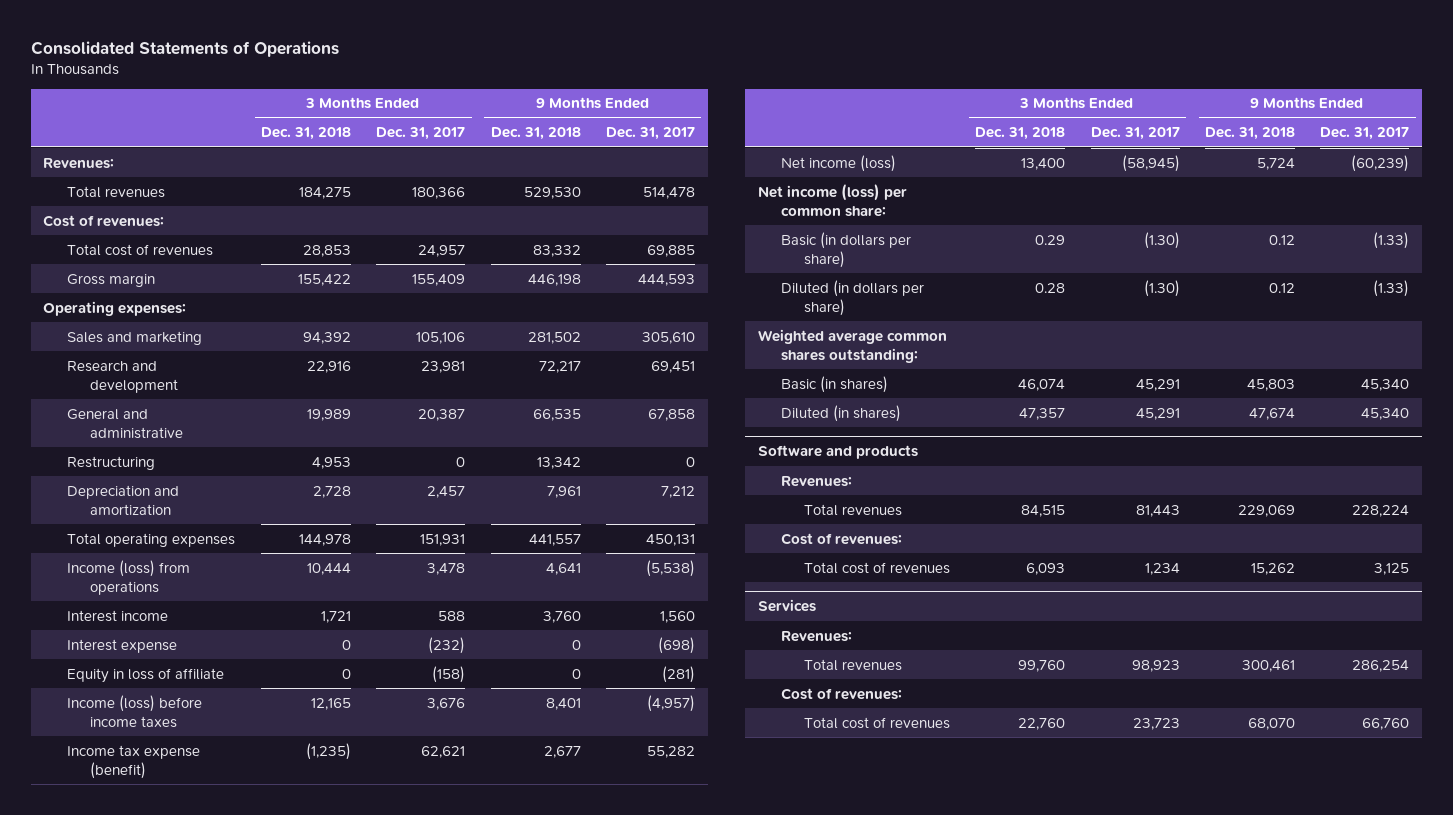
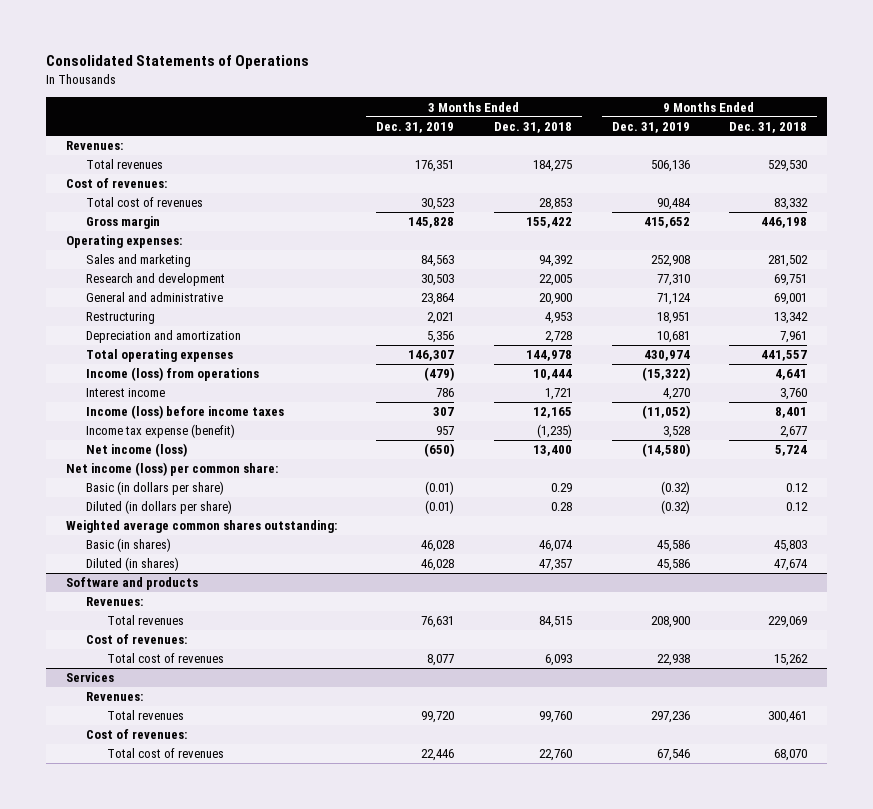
[376,127,466,141] Dec. 31, 2017 -> none
[606,127,696,141] Dec. 31, 2017 -> none
none -> [376,121,455,133] Dec. 31, 2019
none -> [611,121,690,133] Dec. 31, 2019
[307,360,352,373] 22,916 -> [538,274,572,287] 22,005
[538,360,581,373] 72,217 -> [774,274,808,287] 69,751
[307,408,352,421] 19,989 -> [538,293,572,306] 20,900
[532,408,581,421] 66,535 -> [774,293,808,306] 69,001
[66,638,177,653] Interest expense -> none
[66,667,224,683] Equity in loss of affiliate -> none

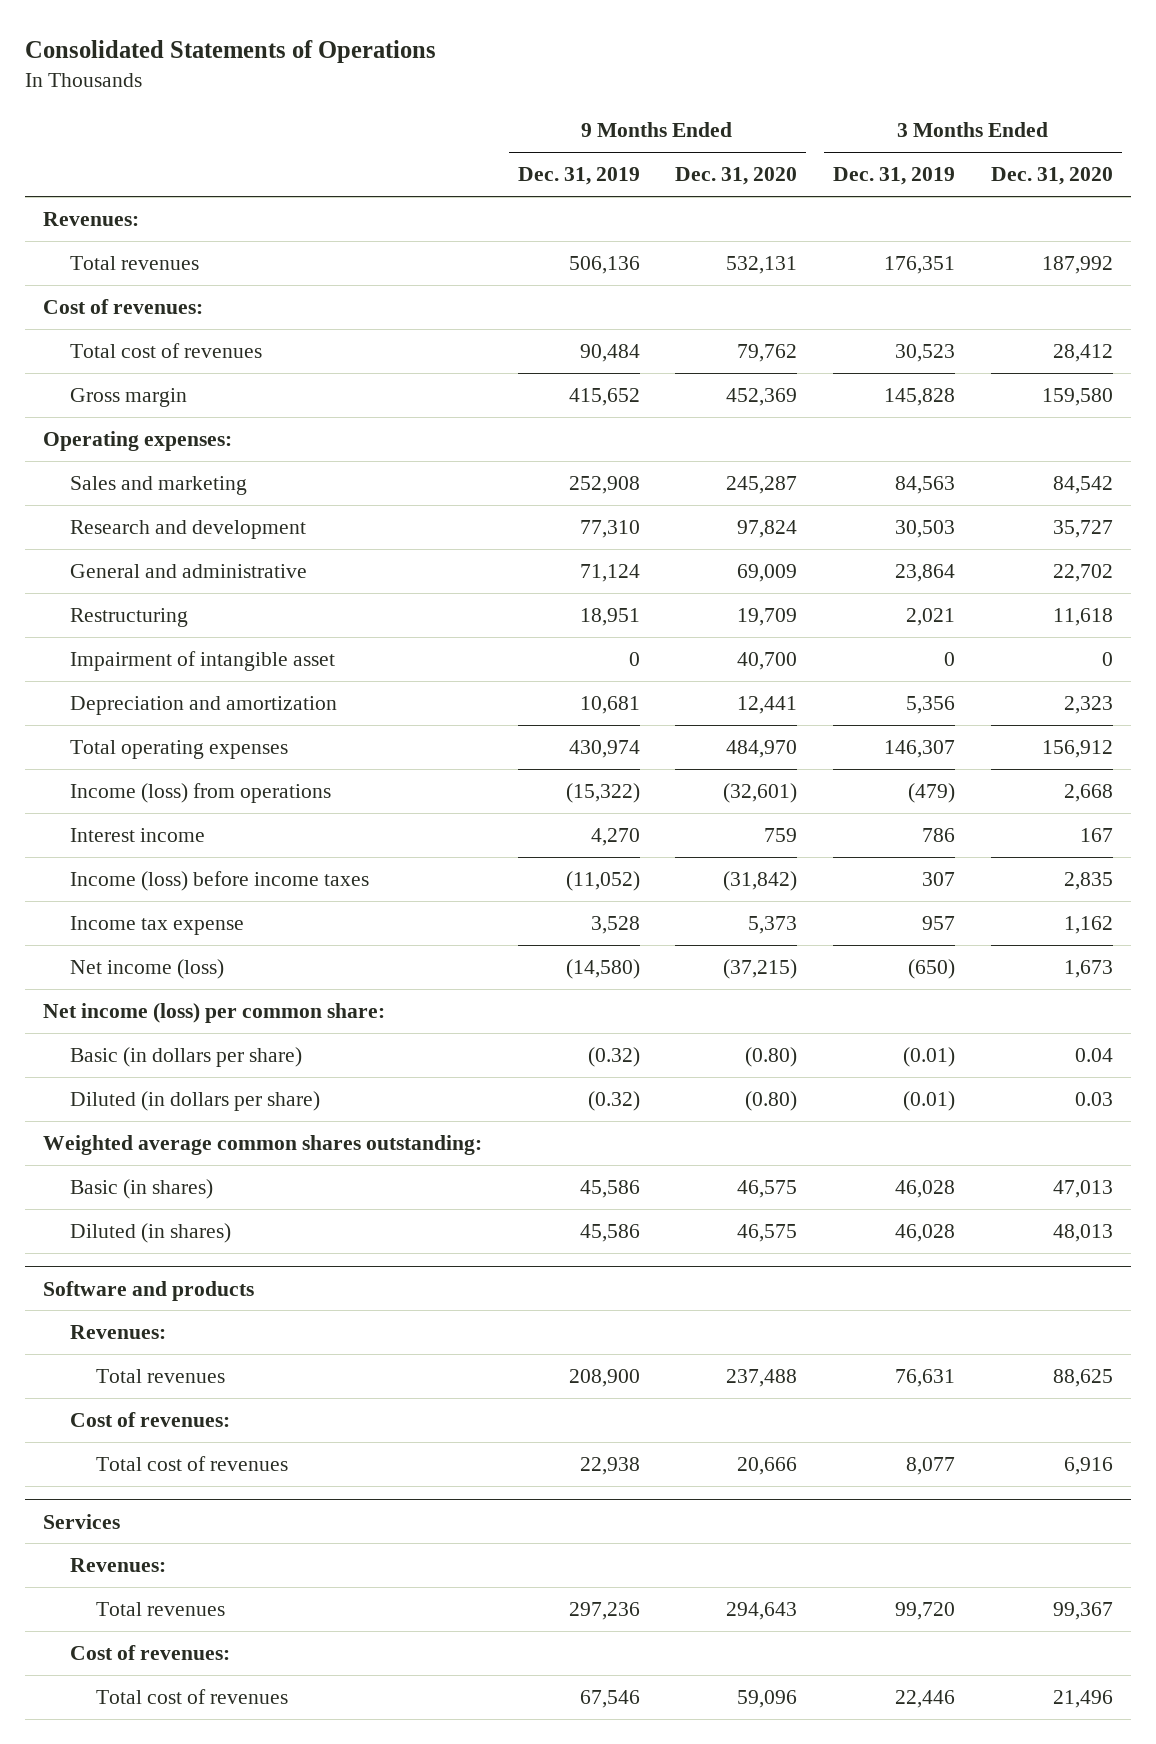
[493,121,572,133] Dec. 31, 2018 -> none
[729,121,808,133] Dec. 31, 2018 -> none
none -> [675,167,798,186] Dec. 31, 2020
none -> [991,167,1114,186] Dec. 31, 2020
none -> [69,650,335,671] Impairment of intangible asset
[86,424,236,439] Income tax expense (benefit) -> [69,915,244,935] Income tax expense

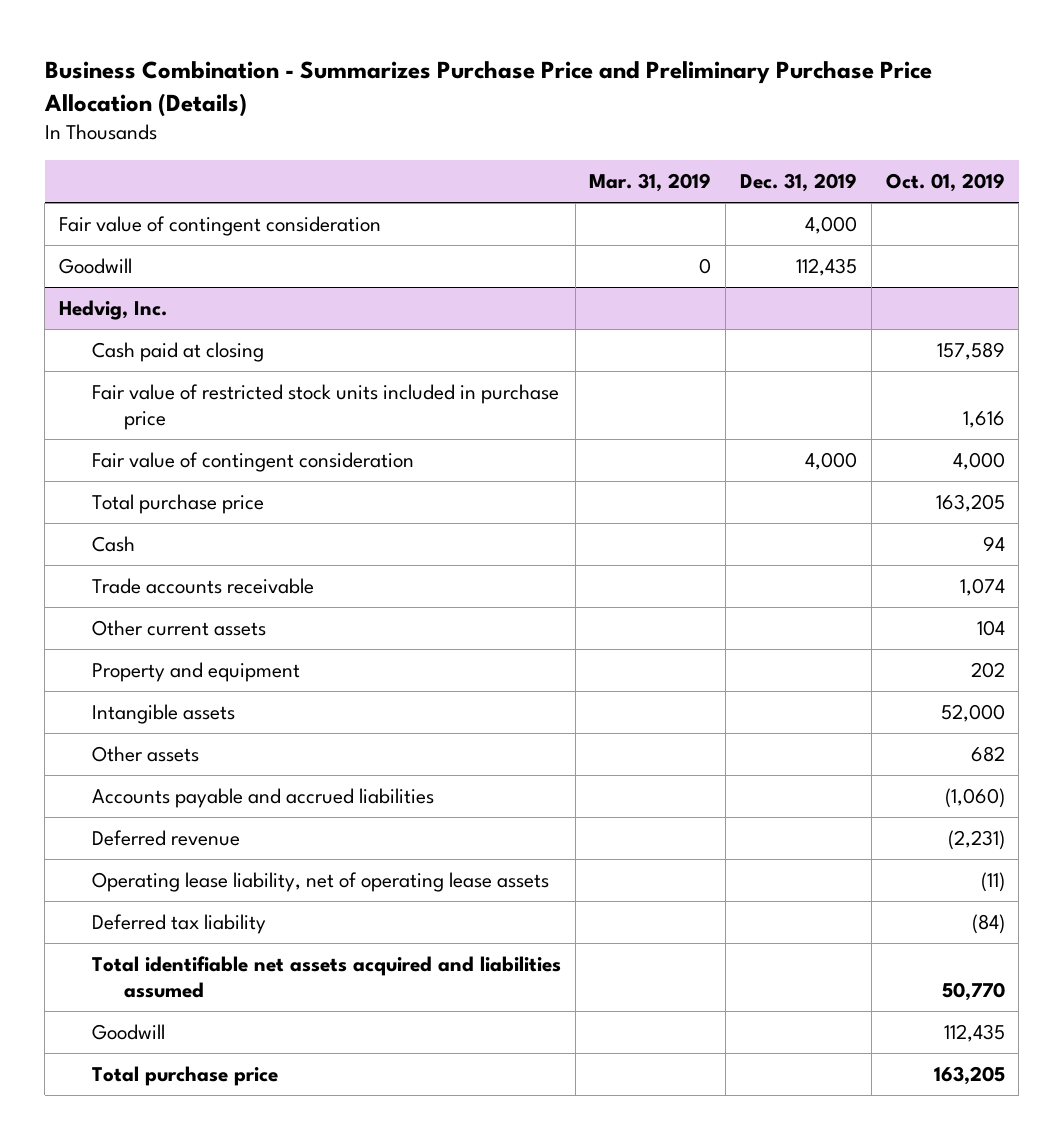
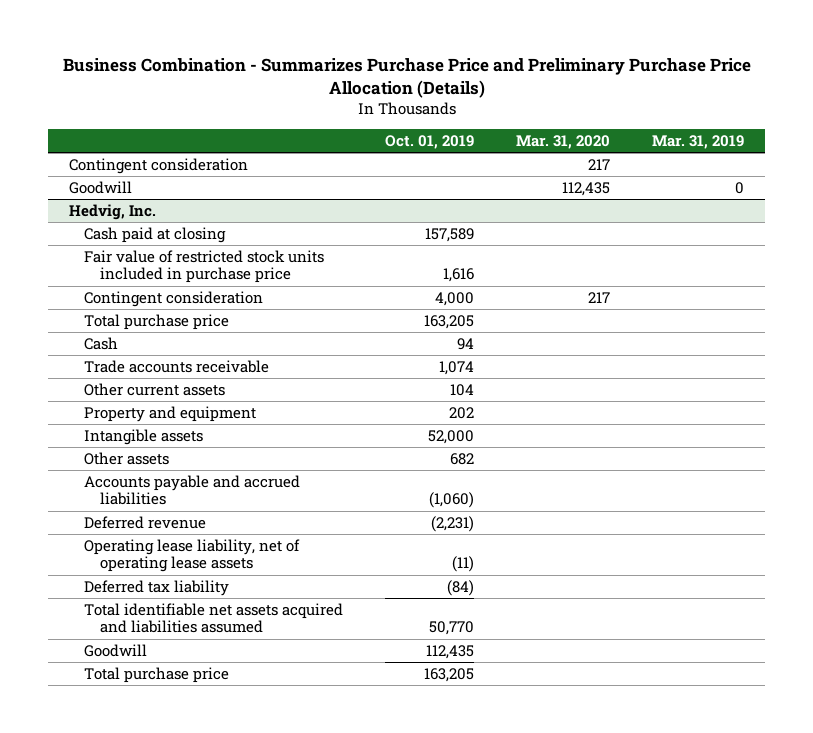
[740,173,858,193] Dec. 31, 2019 -> none
none -> [516,134,611,149] Mar. 31, 2020
[59,215,382,236] Fair value of contingent consideration -> [69,157,249,174] Contingent consideration
[91,451,414,472] Fair value of contingent consideration -> [84,290,264,307] Contingent consideration

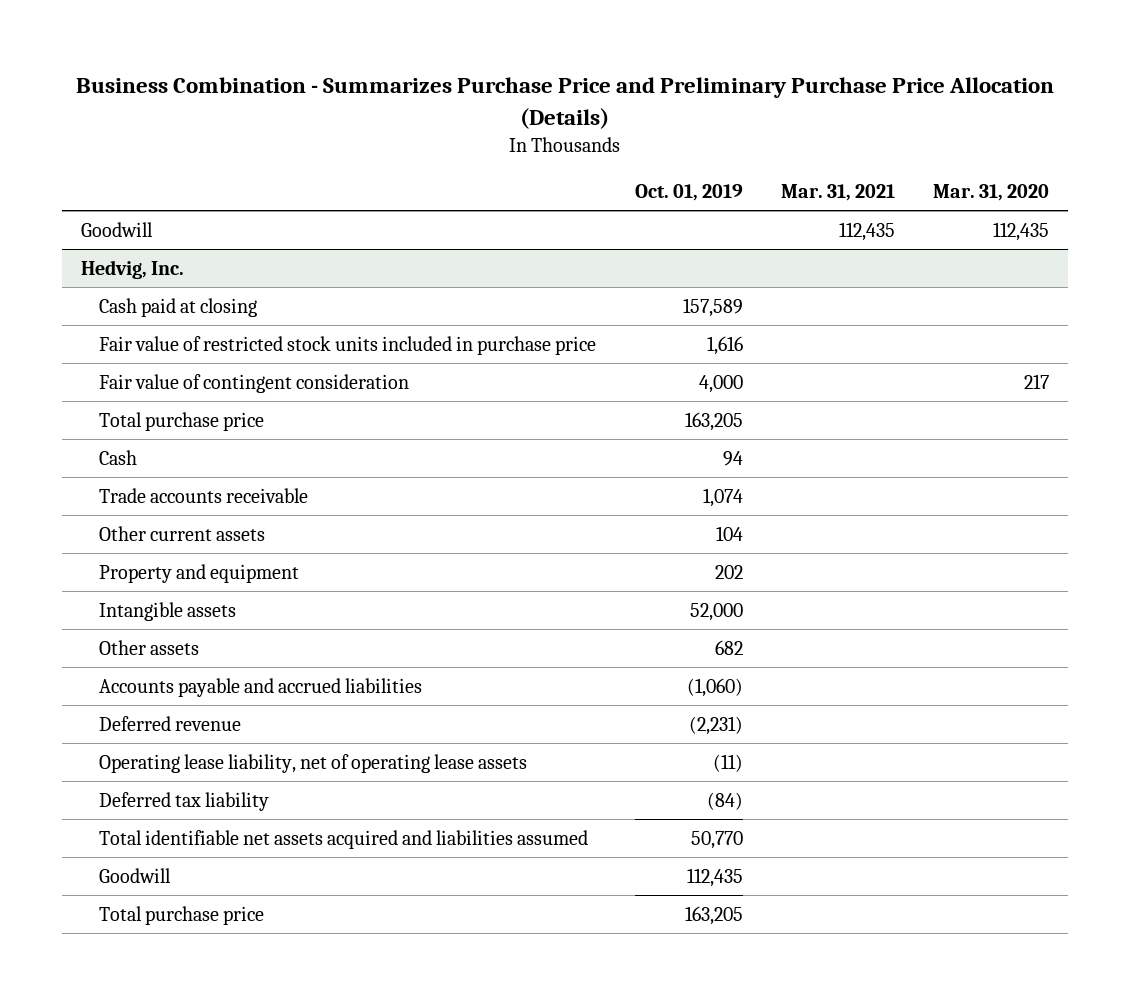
[652,134,745,149] Mar. 31, 2019 -> none
none -> [780,184,895,202] Mar. 31, 2021
[69,157,249,174] Contingent consideration -> none
[84,290,264,307] Contingent consideration -> [99,373,410,393] Fair value of contingent consideration

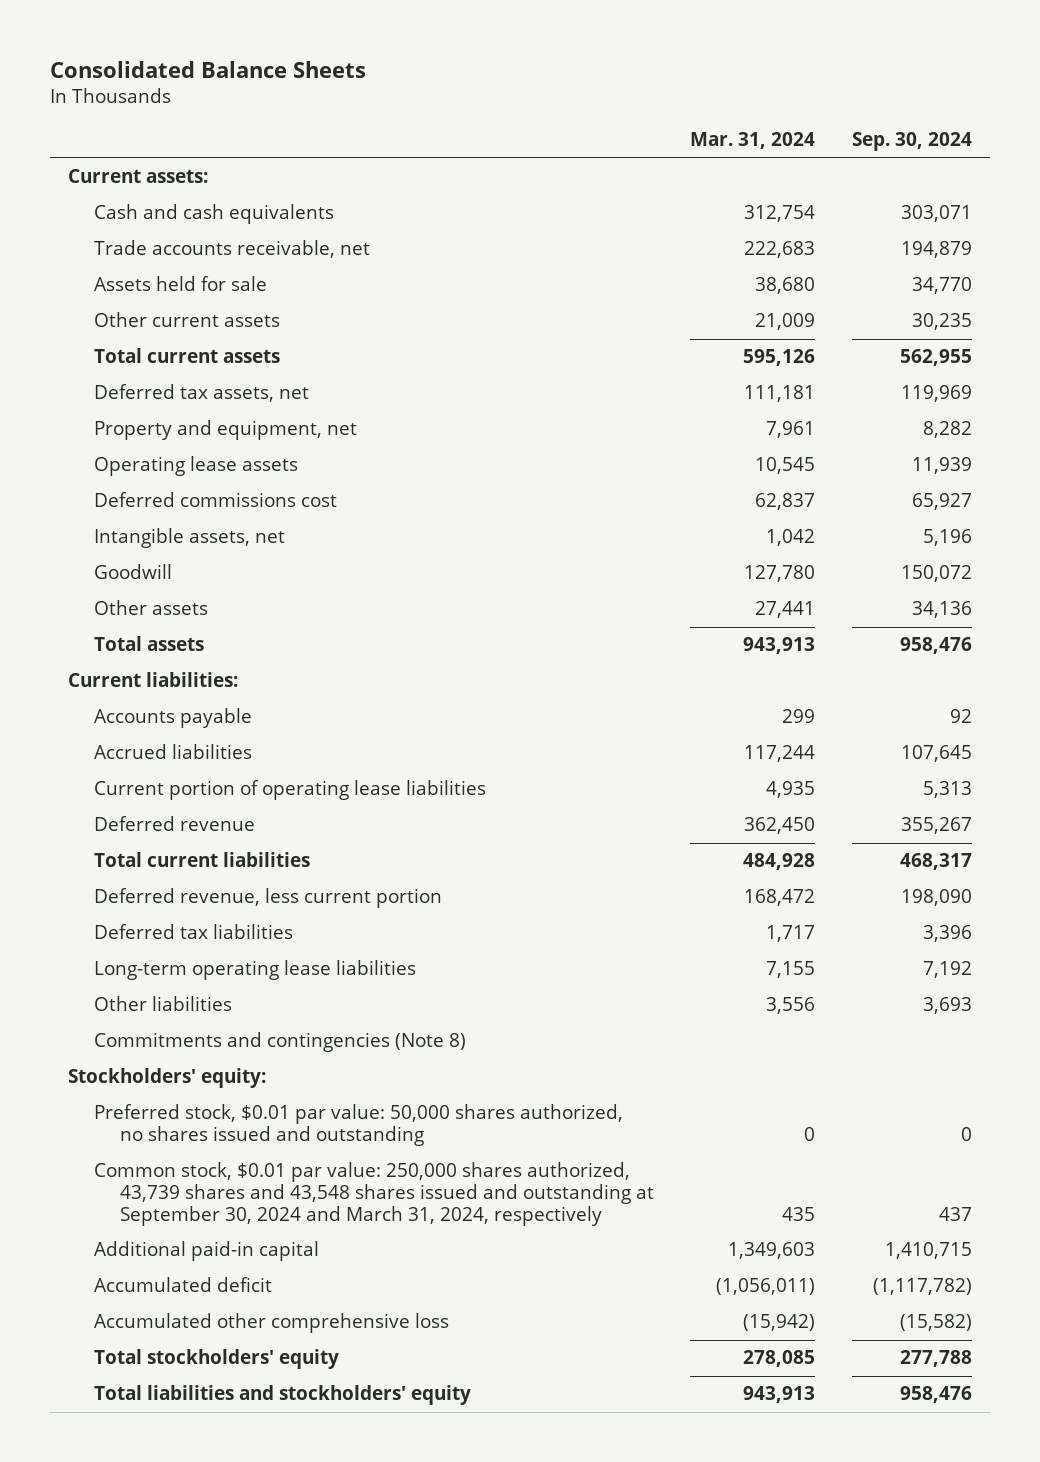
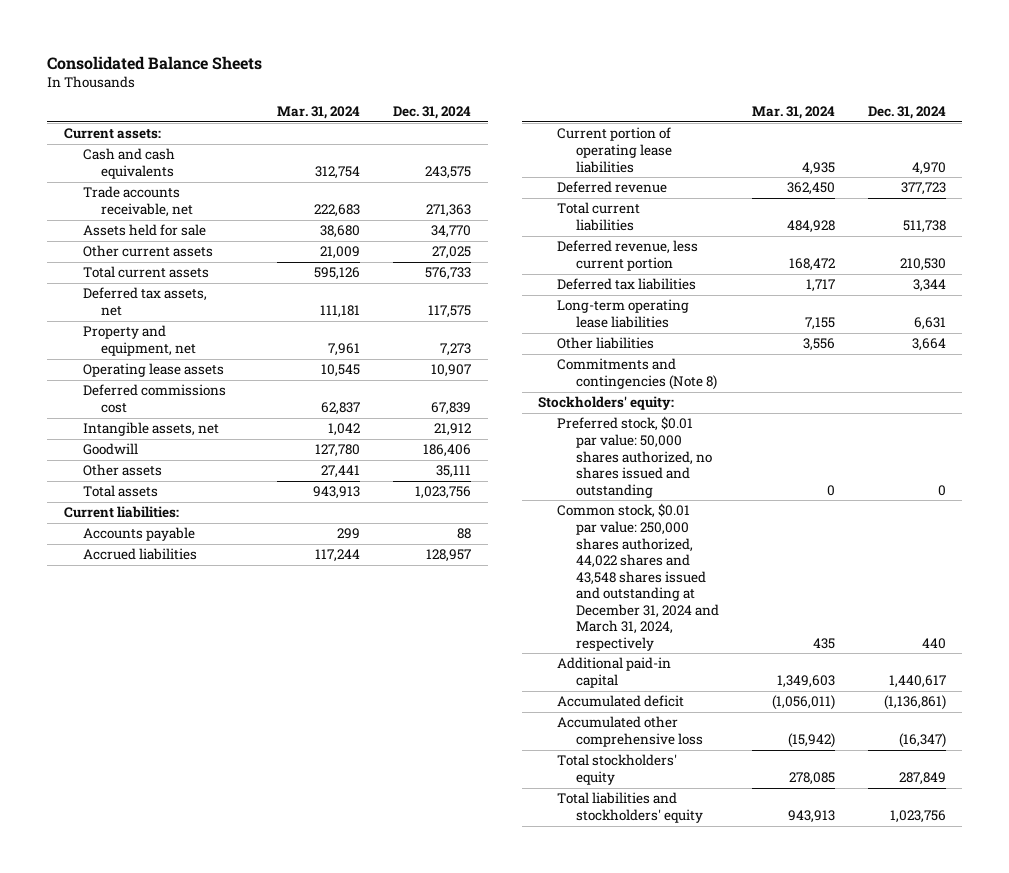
[852,132,973,152] Sep. 30, 2024 -> none
none -> [393,106,472,120] Dec. 31, 2024
[93,1162,654,1227] Common stock, $0.01 par value: 250,000 shares authorized, 43,739 shares and 43,548 shares issued and outstanding at September 30, 2024 and March 31, 2024, respectively -> [557,503,719,651] Common stock, $0.01 par value: 250,000 shares authorized, 44,022 shares and 43,548 shares issued and outstanding at December 31, 2024 and March 31, 2024, respectively

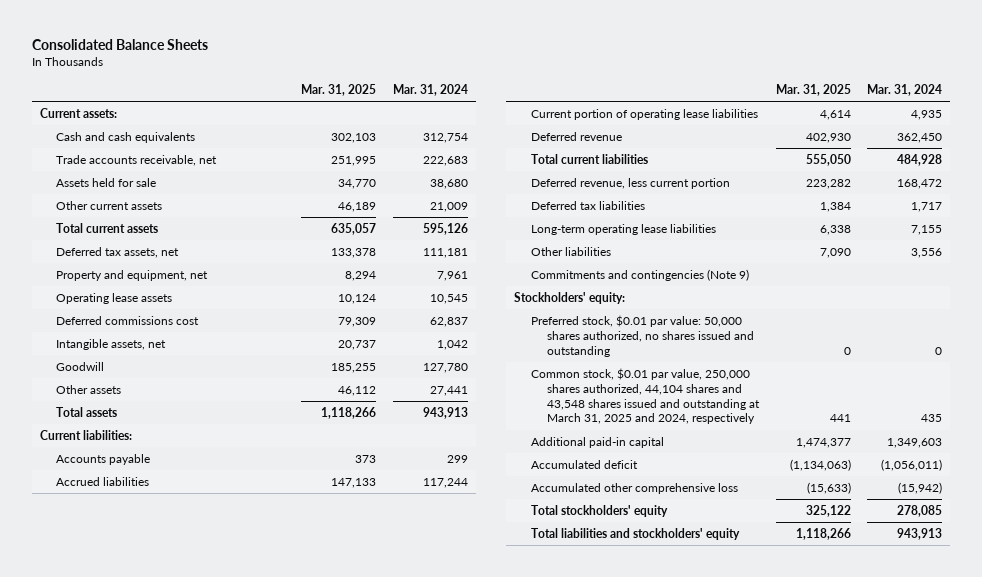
[393,106,472,120] Dec. 31, 2024 -> none
none -> [301,83,377,96] Mar. 31, 2025
[557,358,717,391] Commitments and contingencies (Note 8) -> [530,269,749,282] Commitments and contingencies (Note 9)
[557,503,719,651] Common stock, $0.01 par value: 250,000 shares authorized, 44,022 shares and 43,548 shares issued and outstanding at December 31, 2024 and March 31, 2024, respectively -> [530,368,761,425] Common stock, $0.01 par value, 250,000 shares authorized, 44,104 shares and 43,548 shares issued and outstanding at March 31, 2025 and 2024, respectively

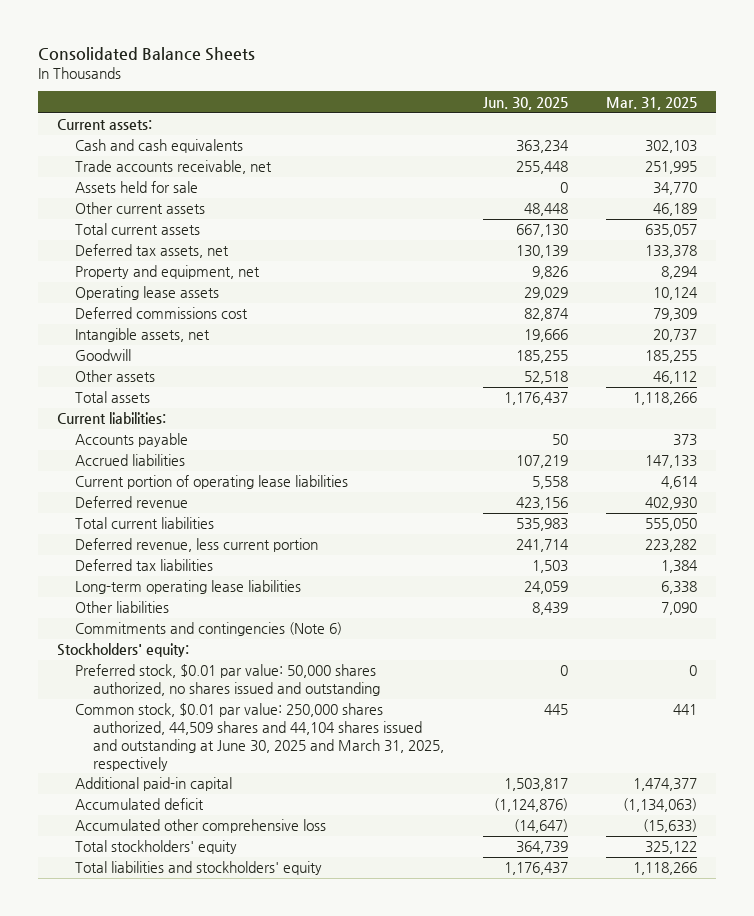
[392,83,468,96] Mar. 31, 2024 -> none
none -> [482,96,568,110] Jun. 30, 2025
[530,269,749,282] Commitments and contingencies (Note 9) -> [75,622,343,637] Commitments and contingencies (Note 6)
[530,368,761,425] Common stock, $0.01 par value, 250,000 shares authorized, 44,104 shares and 43,548 shares issued and outstanding at March 31, 2025 and 2024, respectively -> [75,703,445,771] Common stock, $0.01 par value: 250,000 shares authorized, 44,509 shares and 44,104 shares issued and outstanding at June 30, 2025 and March 31, 2025, respectively

